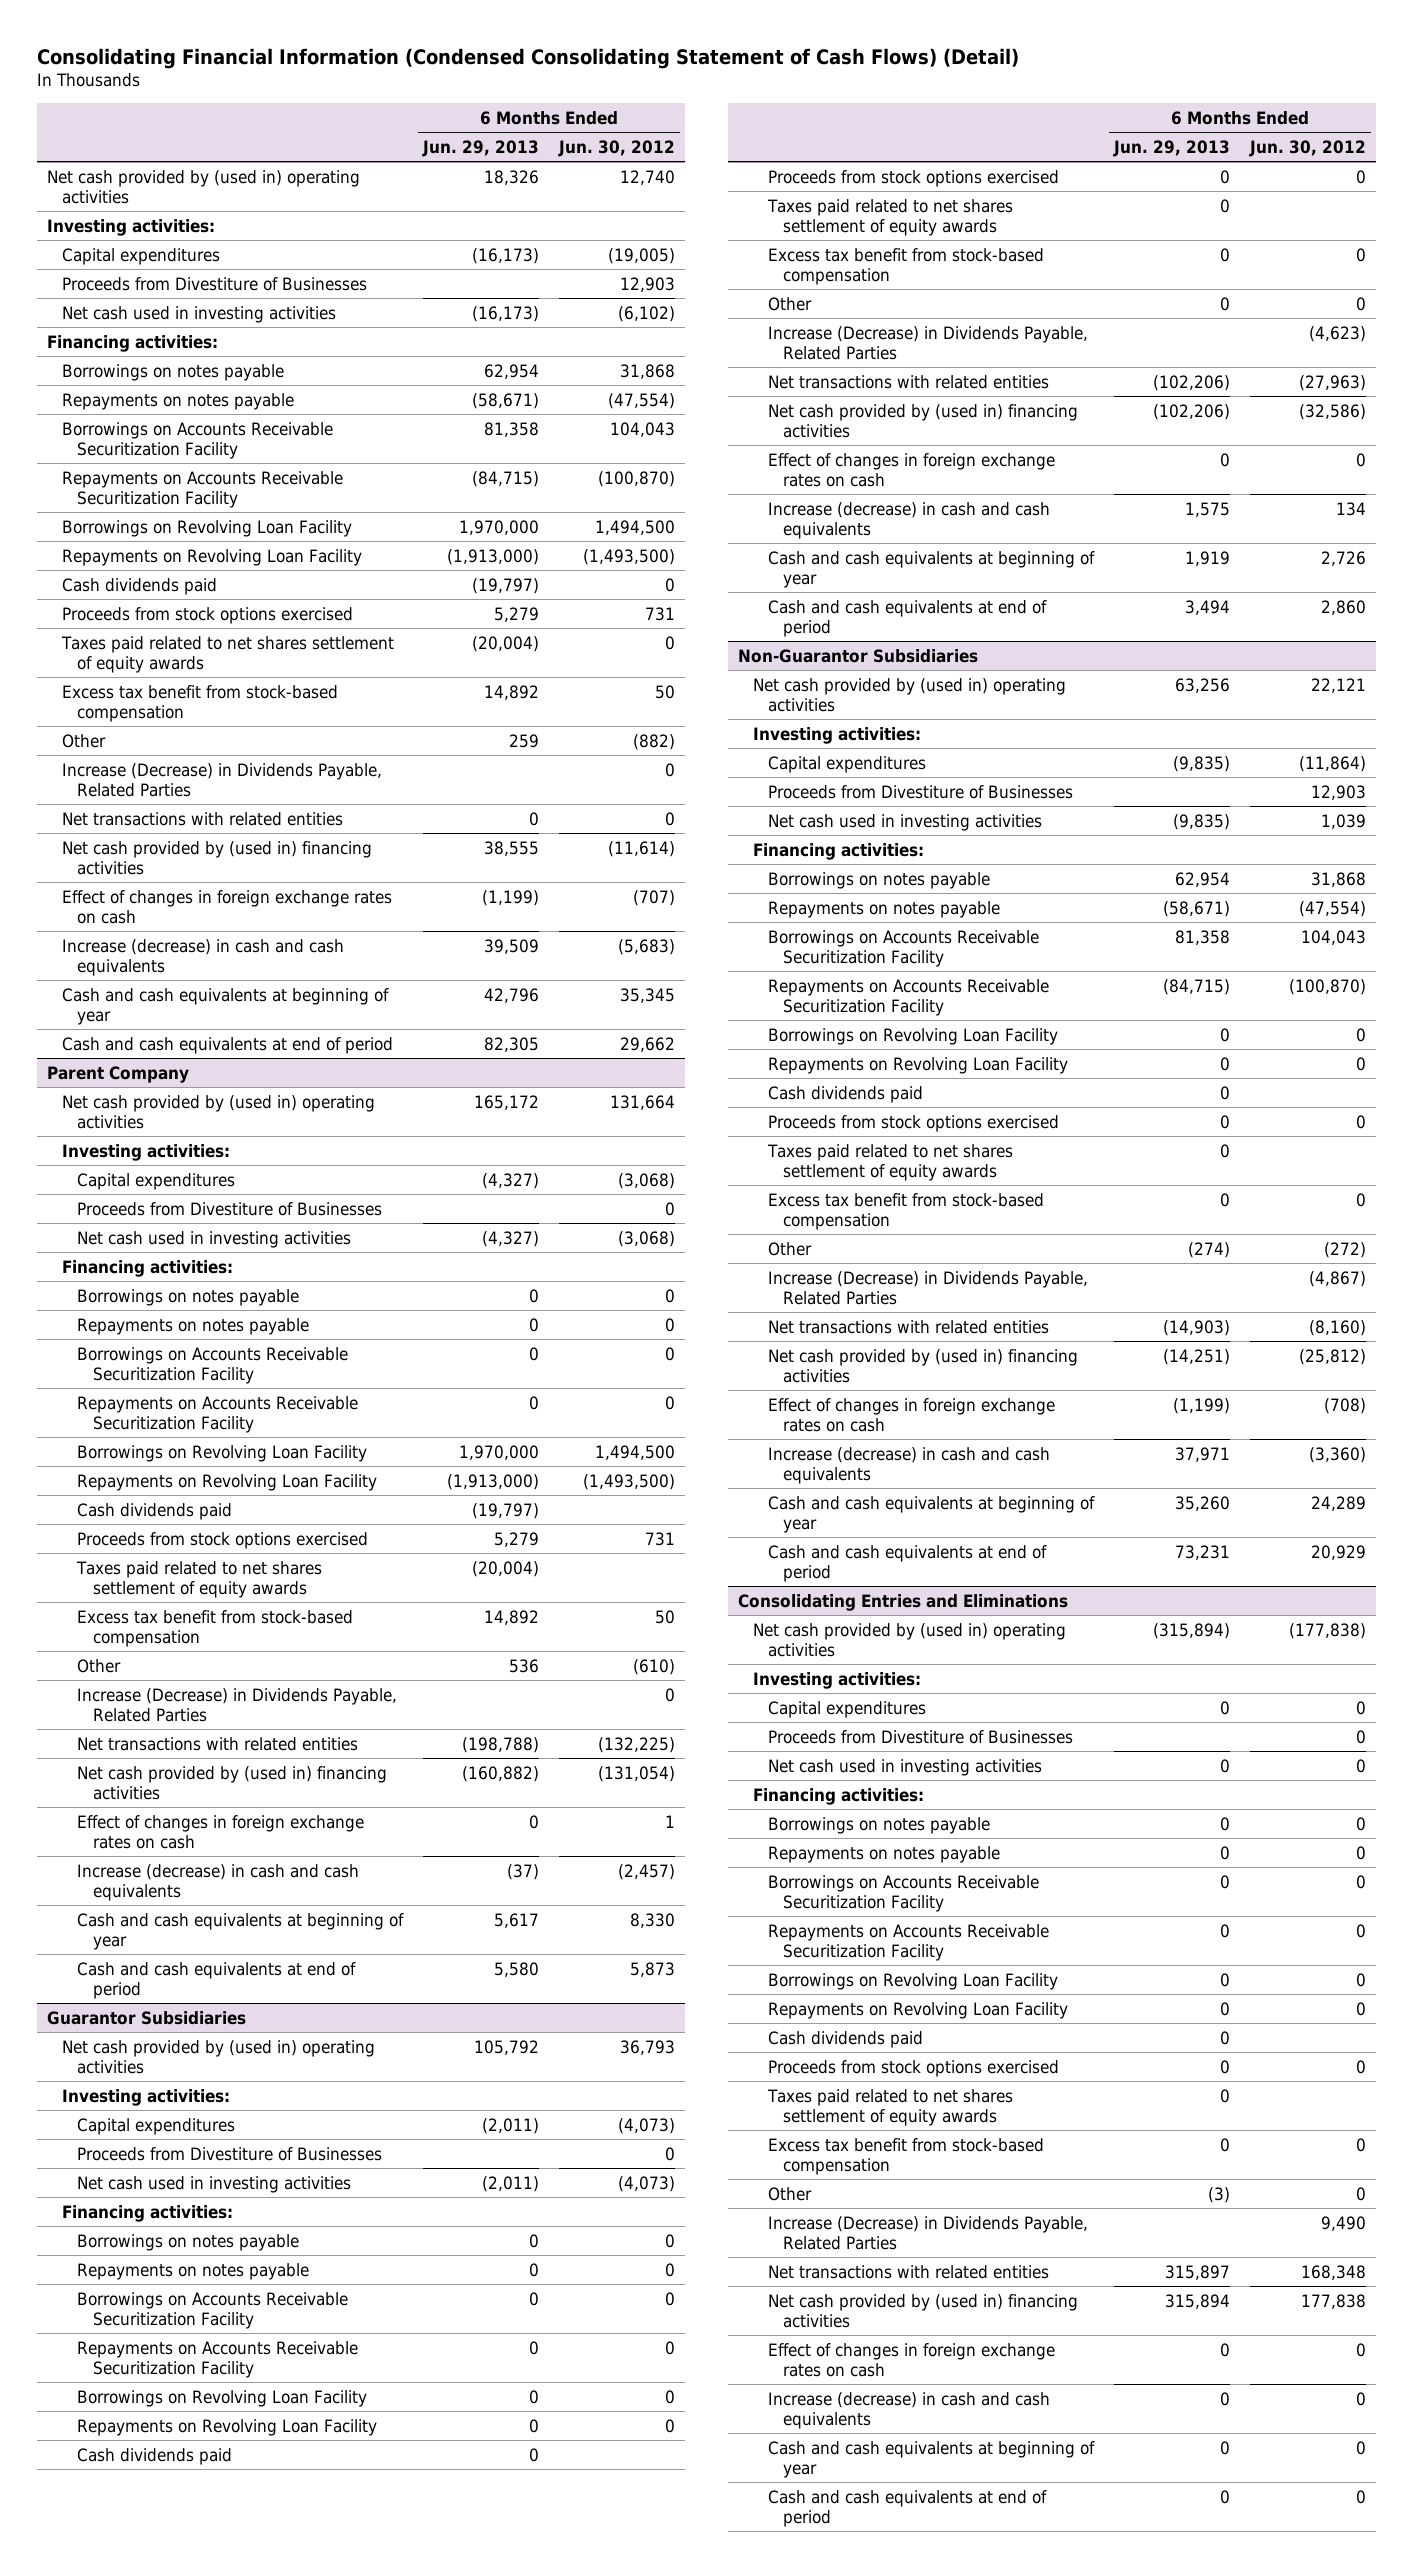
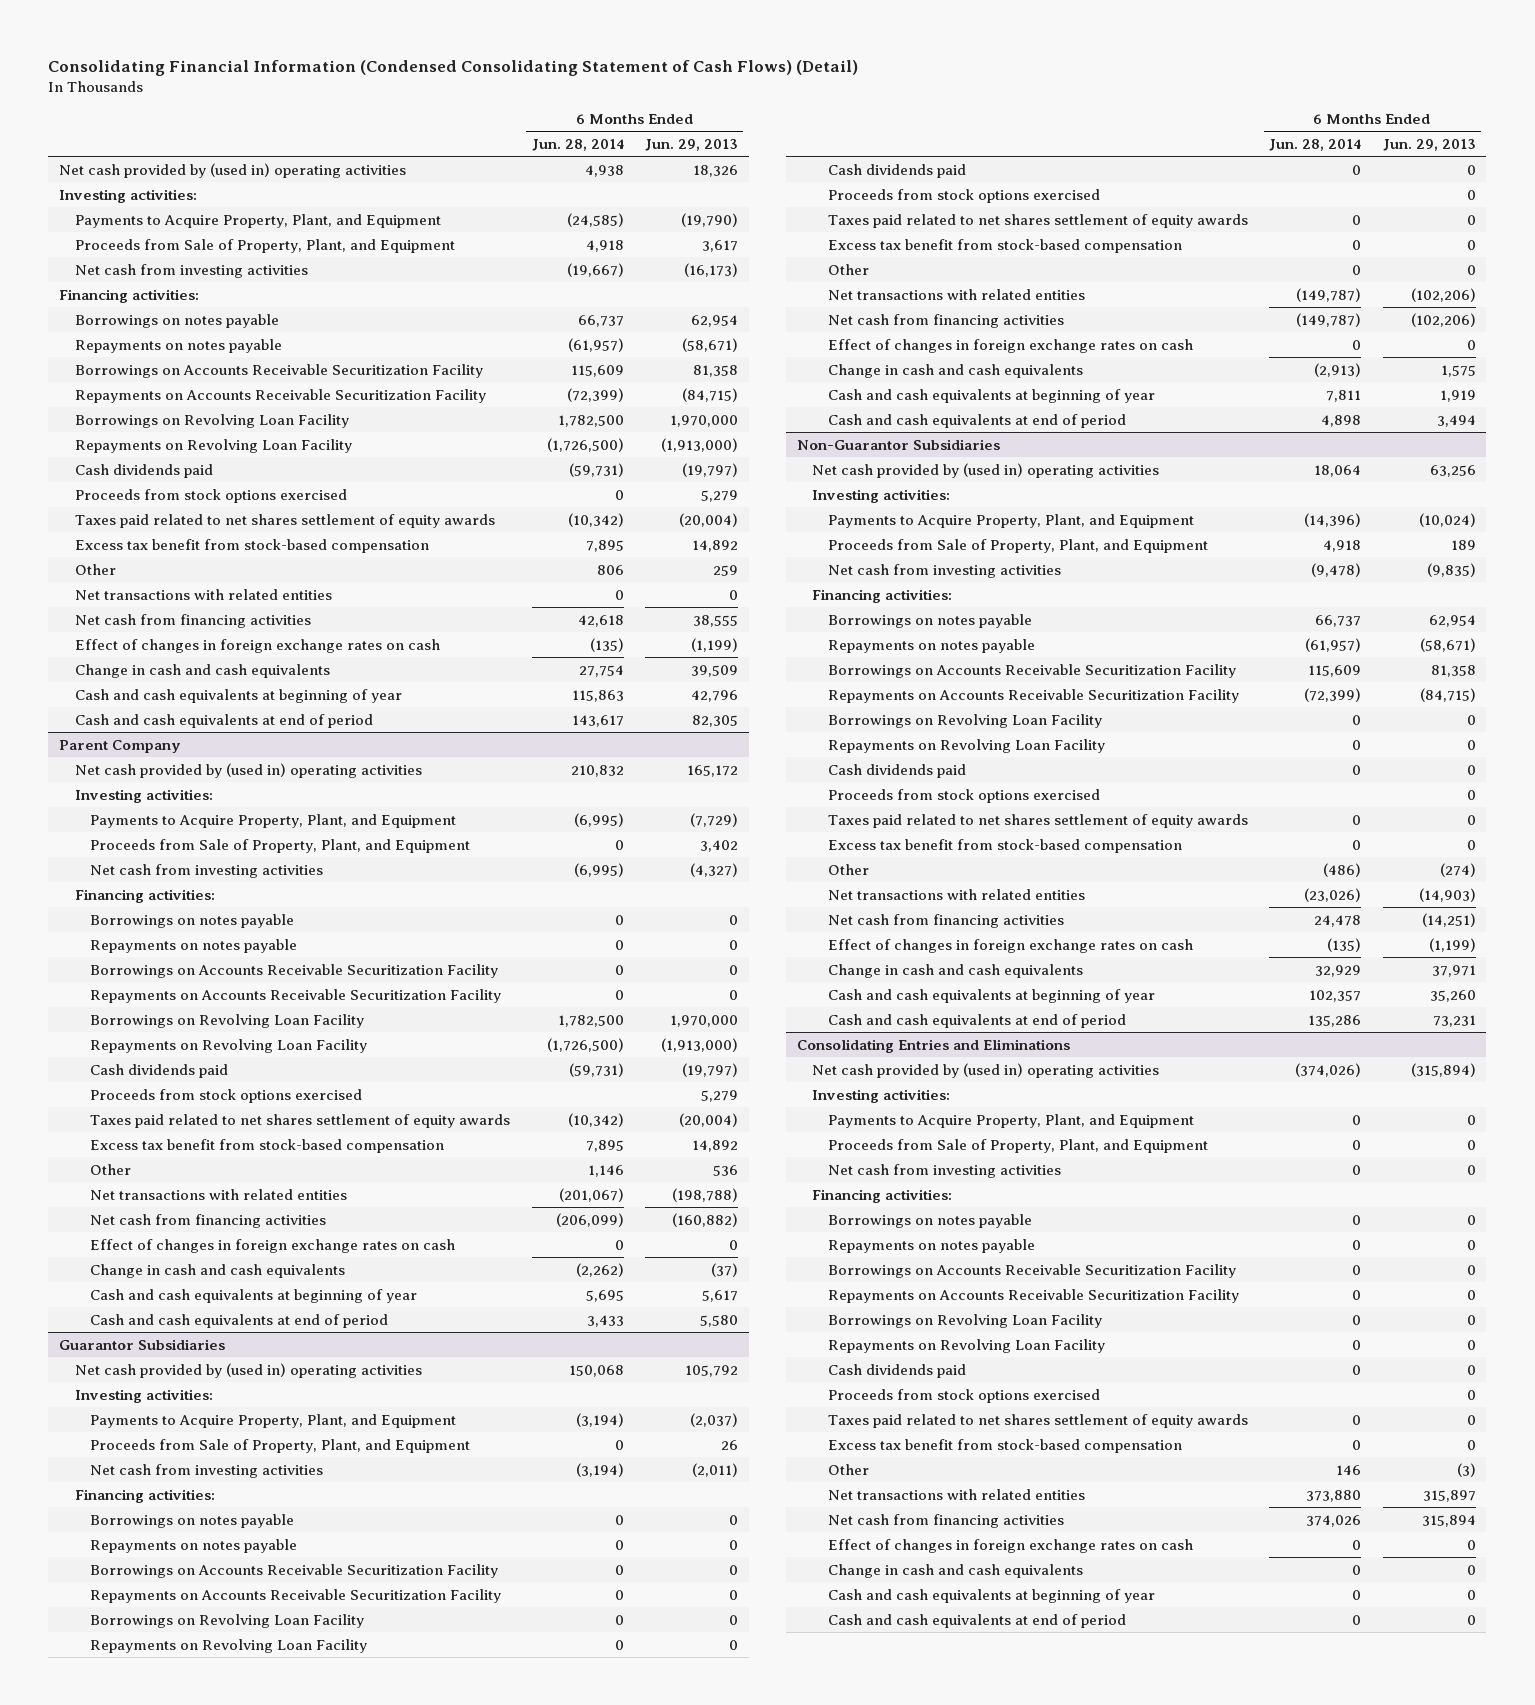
[558,139,676,157] Jun. 30, 2012 -> none
none -> [531,138,624,151] Jun. 28, 2014
[62,247,221,265] Capital expenditures -> none
[62,276,368,291] Proceeds from Divestiture of Businesses -> none
none -> [74,213,441,228] Payments to Acquire Property, Plant, and Equipment
none -> [74,238,455,253] Proceeds from Sale of Property, Plant, and Equipment
[62,305,337,323] Net cash used in investing activities -> [74,263,308,278] Net cash from investing activities
[62,762,383,798] Increase (Decrease) in Dividends Payable, Related Parties -> none
[62,840,373,876] Net cash provided by (used in) financing activities -> [74,613,311,628] Net cash from financing activities
[62,938,345,977] Increase (decrease) in cash and cash equivalents -> [74,663,330,678] Change in cash and cash equivalents
[77,1172,236,1190] Capital expenditures -> none
[77,1201,383,1216] Proceeds from Divestiture of Businesses -> none
none -> [90,813,457,828] Payments to Acquire Property, Plant, and Equipment
none -> [90,838,471,853] Proceeds from Sale of Property, Plant, and Equipment
[77,1230,352,1248] Net cash used in investing activities -> [90,863,324,878] Net cash from investing activities
[77,1687,398,1723] Increase (Decrease) in Dividends Payable, Related Parties -> none
[77,1765,388,1801] Net cash provided by (used in) financing activities -> [90,1213,327,1228] Net cash from financing activities
[77,1863,360,1902] Increase (decrease) in cash and cash equivalents -> [90,1263,346,1278] Change in cash and cash equivalents
[77,2117,236,2135] Capital expenditures -> none
[77,2146,383,2161] Proceeds from Divestiture of Businesses -> none
none -> [90,1413,457,1428] Payments to Acquire Property, Plant, and Equipment
none -> [90,1438,471,1453] Proceeds from Sale of Property, Plant, and Equipment
[77,2175,352,2193] Net cash used in investing activities -> [90,1463,324,1478] Net cash from investing activities
[767,325,1088,361] Increase (Decrease) in Dividends Payable, Related Parties -> none
[767,403,1078,439] Net cash provided by (used in) financing activities -> [827,313,1064,328] Net cash from financing activities
[767,501,1050,540] Increase (decrease) in cash and cash equivalents -> [827,363,1083,378] Change in cash and cash equivalents
[767,755,926,773] Capital expenditures -> none
[767,784,1073,799] Proceeds from Divestiture of Businesses -> none
none -> [827,513,1194,528] Payments to Acquire Property, Plant, and Equipment
none -> [827,538,1208,553] Proceeds from Sale of Property, Plant, and Equipment
[767,813,1042,831] Net cash used in investing activities -> [827,563,1061,578] Net cash from investing activities
[767,1270,1088,1306] Increase (Decrease) in Dividends Payable, Related Parties -> none
[767,1348,1078,1384] Net cash provided by (used in) financing activities -> [827,913,1064,928] Net cash from financing activities
[767,1446,1050,1485] Increase (decrease) in cash and cash equivalents -> [827,963,1083,978] Change in cash and cash equivalents
[767,1700,926,1718] Capital expenditures -> none
[767,1729,1073,1744] Proceeds from Divestiture of Businesses -> none
none -> [827,1113,1194,1128] Payments to Acquire Property, Plant, and Equipment
none -> [827,1138,1208,1153] Proceeds from Sale of Property, Plant, and Equipment
[767,1758,1042,1776] Net cash used in investing activities -> [827,1163,1061,1178] Net cash from investing activities
[767,2215,1088,2251] Increase (Decrease) in Dividends Payable, Related Parties -> none
[767,2293,1078,2329] Net cash provided by (used in) financing activities -> [827,1513,1064,1528] Net cash from financing activities
[767,2391,1050,2430] Increase (decrease) in cash and cash equivalents -> [827,1563,1083,1578] Change in cash and cash equivalents

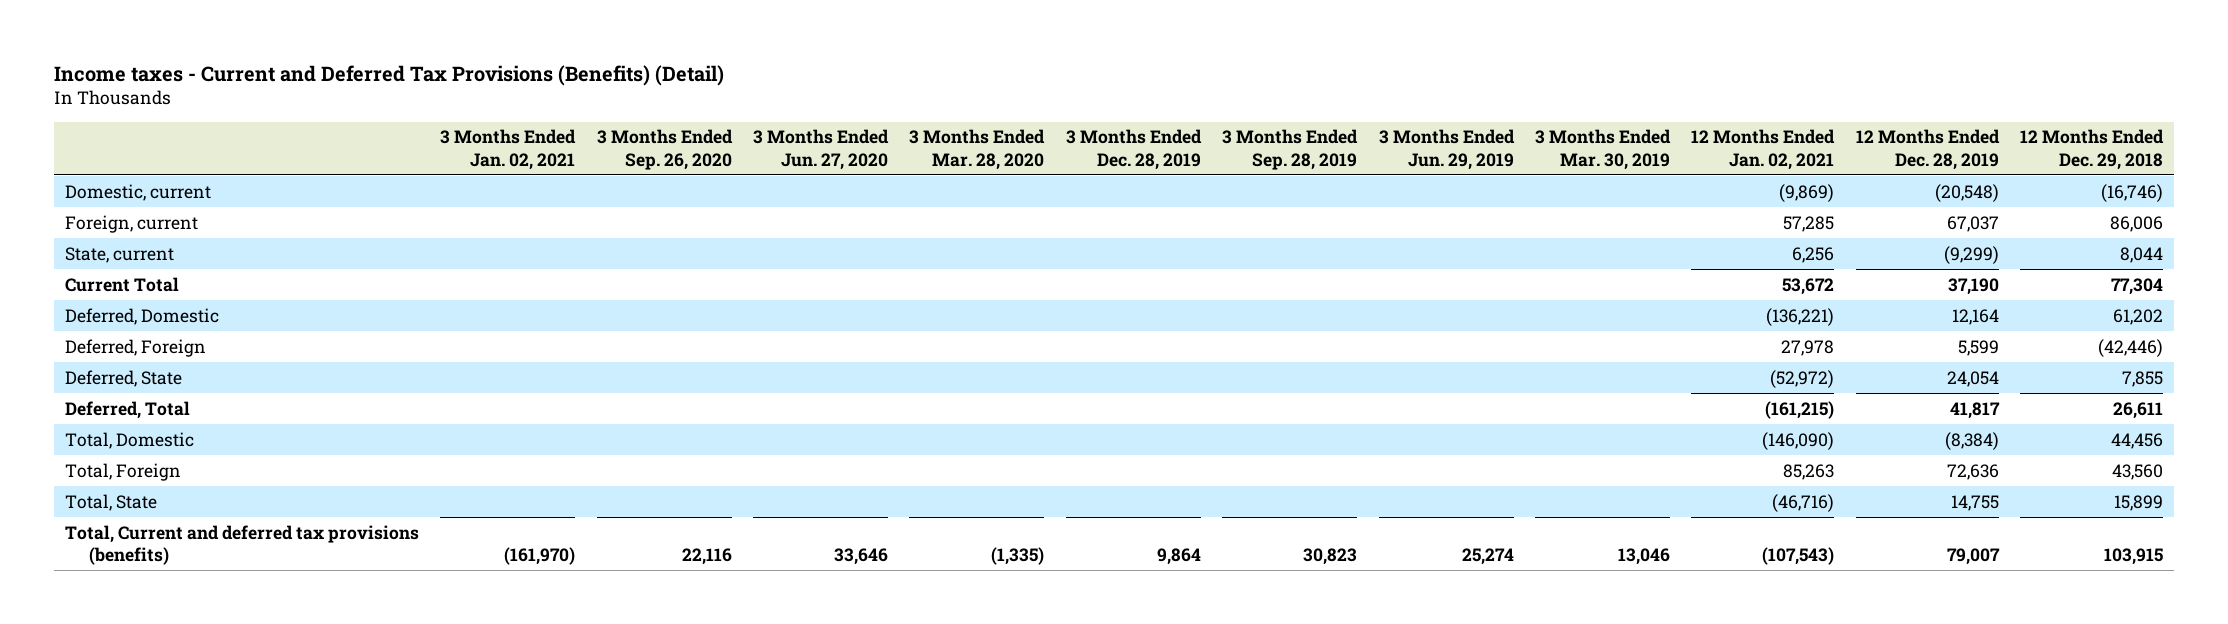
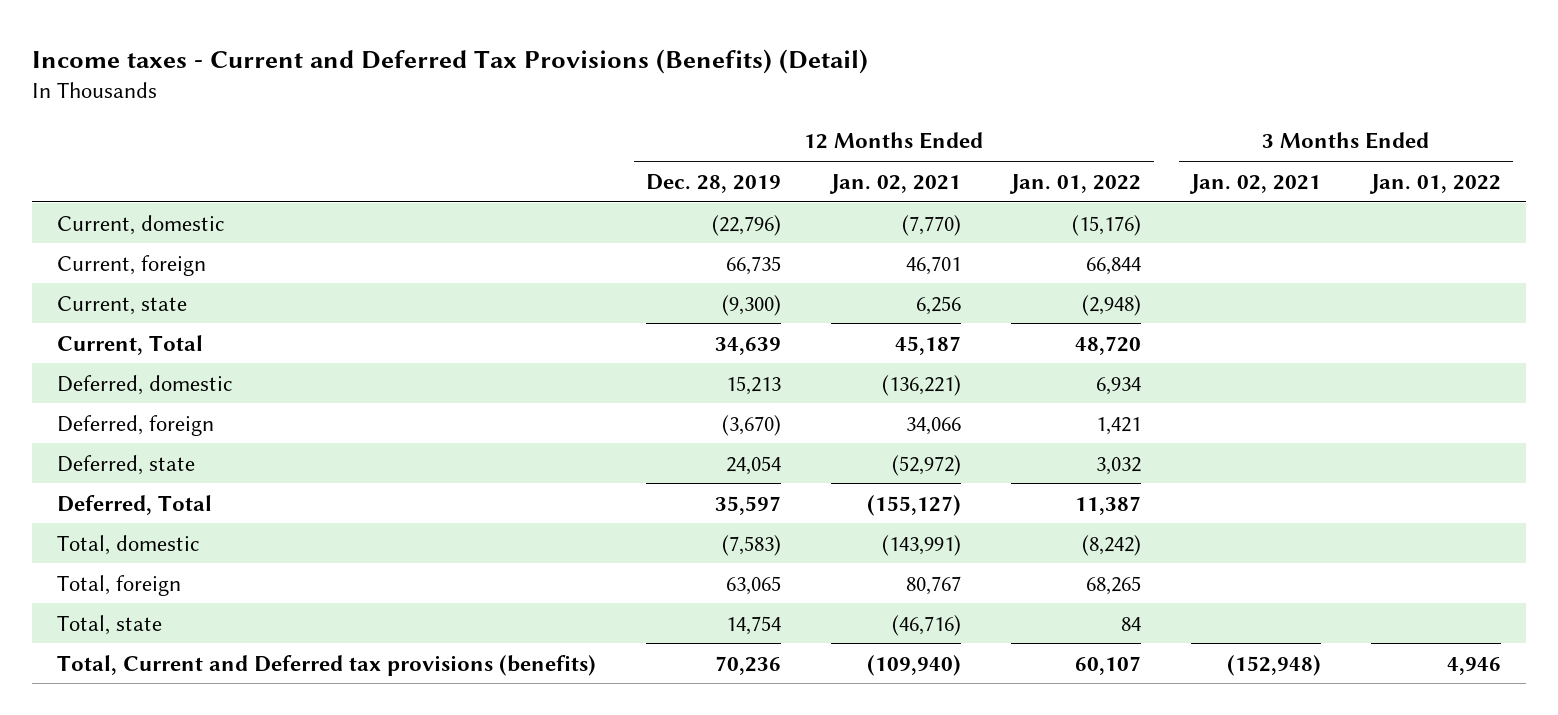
[596,129,733,170] 3 Months Ended Sep. 26, 2020 -> none
[752,129,889,170] 3 Months Ended Jun. 27, 2020 -> none
[909,129,1046,170] 3 Months Ended Mar. 28, 2020 -> none
[1065,129,1202,170] 3 Months Ended Dec. 28, 2019 -> none
[1222,129,1359,170] 3 Months Ended Sep. 28, 2019 -> none
[1378,129,1515,170] 3 Months Ended Jun. 29, 2019 -> none
[1535,129,1672,170] 3 Months Ended Mar. 30, 2019 -> none
[2020,129,2165,170] 12 Months Ended Dec. 29, 2018 -> none
none -> [1009,173,1142,194] Jan. 01, 2022
none -> [1368,173,1501,194] Jan. 01, 2022
[64,183,211,201] Domestic, current -> [57,214,226,235] Current, domestic
[1779,183,1835,202] (9,869) -> [902,214,962,236] (7,770)
[1934,183,1999,202] (20,548) -> [712,214,782,236] (22,796)
[64,214,198,233] Foreign, current -> [57,254,207,276] Current, foreign
[1783,215,1835,232] 57,285 -> [906,255,962,275] 46,701
[1946,215,1999,232] 67,037 -> [726,255,782,275] 66,735
[64,246,174,263] State, current -> [57,295,188,315] Current, state
[1943,245,1999,264] (9,299) -> [722,294,782,316] (9,300)
[64,276,179,292] Current Total -> [57,334,204,355] Current, Total
[1782,277,1835,295] 53,672 -> [895,335,962,355] 45,187
[1947,277,1999,295] 37,190 -> [715,336,782,355] 34,639
[64,307,219,325] Deferred, Domestic -> [57,374,234,395] Deferred, domestic
[1951,308,1999,325] 12,164 -> [726,375,782,395] 15,213
[64,338,206,357] Deferred, Foreign -> [57,414,215,436] Deferred, foreign
[1781,339,1835,356] 27,978 -> [906,416,962,435] 34,066
[1957,339,1999,356] 5,599 -> [722,414,782,436] (3,670)
[64,369,182,387] Deferred, State -> [57,454,196,475] Deferred, state
[1765,400,1835,419] (161,215) -> [867,494,962,516] (155,127)
[1949,401,2000,419] 41,817 -> [715,495,782,515] 35,597
[64,431,194,449] Total, Domestic -> [57,534,201,555] Total, domestic
[1762,431,1835,450] (146,090) -> [882,534,962,556] (143,991)
[1944,431,1999,450] (8,384) -> [722,534,782,556] (7,583)
[64,462,181,481] Total, Foreign -> [57,574,182,596] Total, foreign
[1783,463,1835,480] 85,263 -> [906,575,962,595] 80,767
[1946,463,1999,480] 72,636 -> [726,575,782,595] 63,065
[64,493,157,511] Total, State -> [57,614,163,635] Total, state
[1950,494,1999,511] 14,755 -> [726,615,782,635] 14,754
[64,524,419,565] Total, Current and deferred tax provisions (benefits) -> [57,654,597,676] Total, Current and Deferred tax provisions (benefits)
[504,546,576,565] (161,970) -> [1227,654,1322,676] (152,948)
[1762,546,1835,565] (107,543) -> [867,654,962,676] (109,940)
[1946,547,2000,565] 79,007 -> [715,655,782,675] 70,236

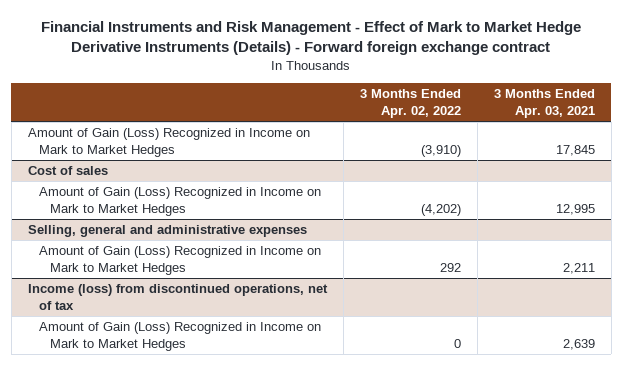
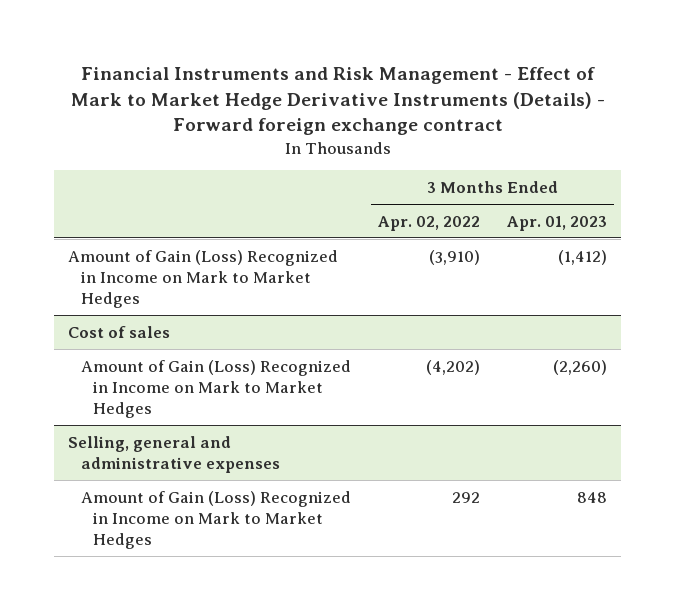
[493,89,595,119] 3 Months Ended Apr. 03, 2021 -> none
none -> [507,215,608,231] Apr. 01, 2023
[27,284,328,310] Income (loss) from discontinued operations, net of tax -> none
[38,322,321,351] Amount of Gain (Loss) Recognized in Income on Mark to Market Hedges -> none

